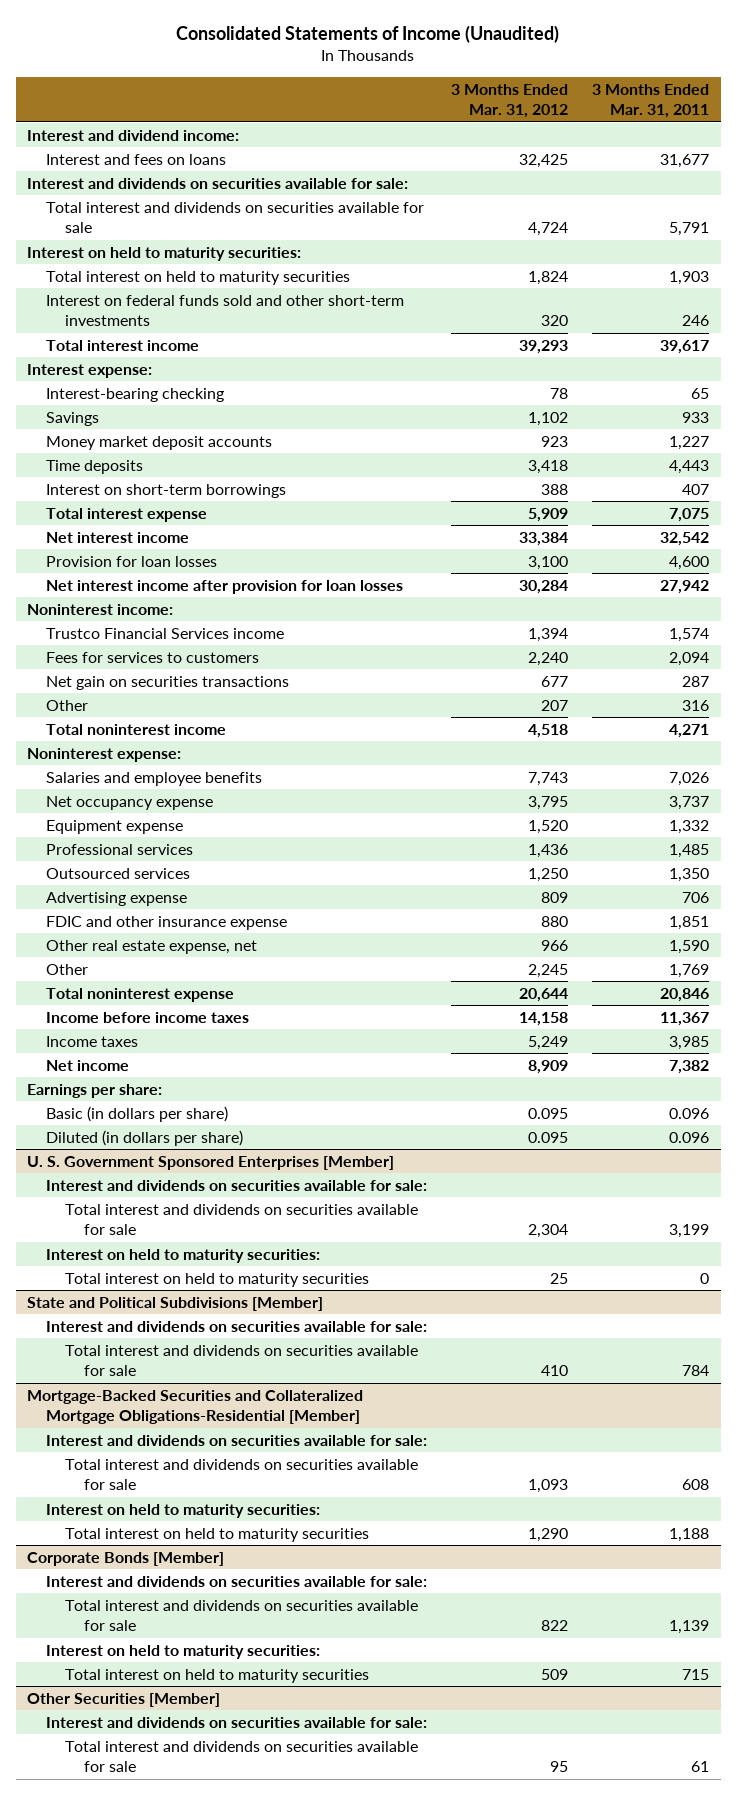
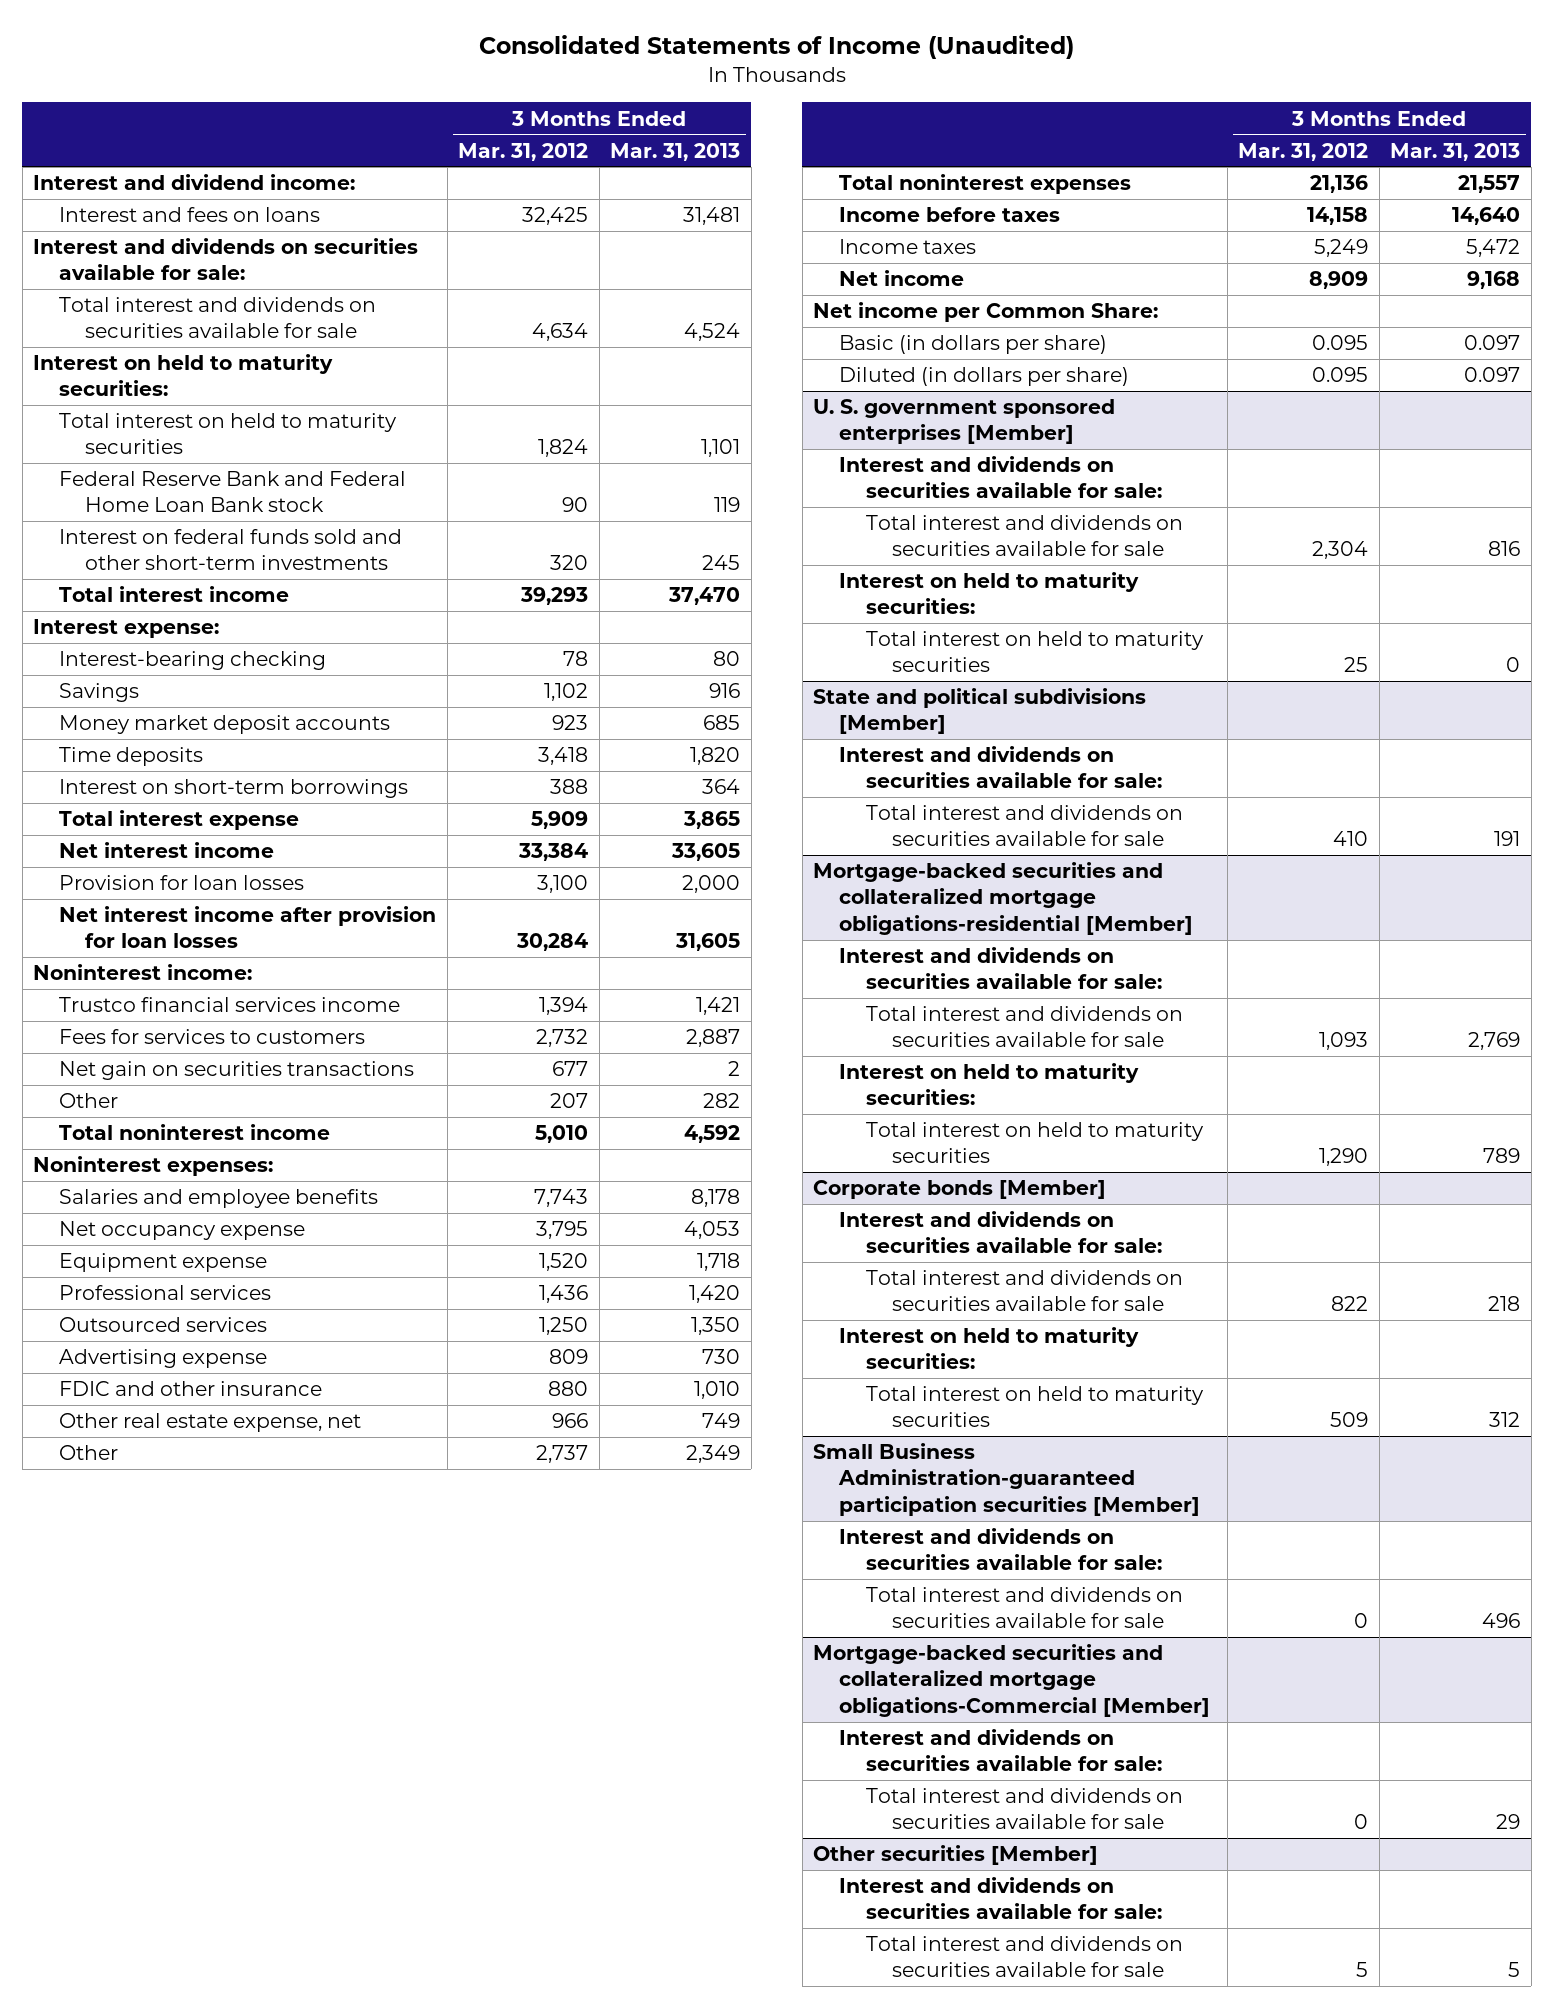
[592,84,710,119] 3 Months Ended Mar. 31, 2011 -> none
none -> [610,142,741,161] Mar. 31, 2013
[528,222,569,237] 4,724 -> [532,323,589,342] 4,634
none -> [59,471,407,513] Federal Reserve Bank and Federal Home Loan Bank stock
[46,627,285,639] Trustco Financial Services income -> [59,997,401,1013] Trustco financial services income
[528,651,569,666] 2,240 -> [536,1029,589,1048] 2,732
[528,723,569,738] 4,518 -> [535,1125,589,1144] 5,010
[27,747,182,762] Noninterest expense: -> [33,1156,274,1177] Noninterest expenses:
[46,915,288,930] FDIC and other insurance expense -> [59,1381,323,1397] FDIC and other insurance
[528,963,569,978] 2,245 -> [536,1445,589,1464] 2,737
[46,987,235,1002] Total noninterest expense -> [839,174,1132,195] Total noninterest expenses
[519,987,569,1002] 20,644 -> [1310,175,1369,194] 21,136
[46,1011,250,1023] Income before income taxes -> [839,207,1061,223] Income before taxes
[27,1083,163,1098] Earnings per share: -> [813,302,1159,323] Net income per Common Share:
[27,1155,395,1170] U. S. Government Sponsored Enterprises [Member] -> [813,399,1116,445] U. S. government sponsored enterprises [Member]
[27,1296,324,1311] State and Political Subdivisions [Member] -> [813,688,1147,735] State and political subdivisions [Member]
[27,1389,364,1425] Mortgage-Backed Securities and Collateralized Mortgage Obligations-Residential [Member] -> [813,862,1194,935] Mortgage-backed securities and collateralized mortgage obligations-residential [Member]
[27,1551,225,1566] Corporate Bonds [Member] -> [813,1180,1107,1200] Corporate bonds [Member]
[27,1692,221,1707] Other Securities [Member] -> none
none -> [813,1443,1201,1516] Small Business Administration-guaranteed participation securities [Member]
[550,1761,569,1773] 95 -> [1354,1613,1369,1629] 0
none -> [813,1644,1211,1717] Mortgage-backed securities and collateralized mortgage obligations-Commercial [Member]
none -> [839,1729,1162,1772] Interest and dividends on securities available for sale:
none -> [865,1788,1183,1830] Total interest and dividends on securities available for sale
none -> [813,1845,1099,1866] Other securities [Member]
none -> [839,1877,1162,1920] Interest and dividends on securities available for sale:
none -> [865,1936,1183,1978] Total interest and dividends on securities available for sale

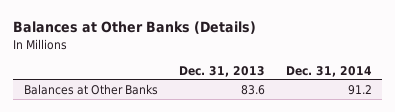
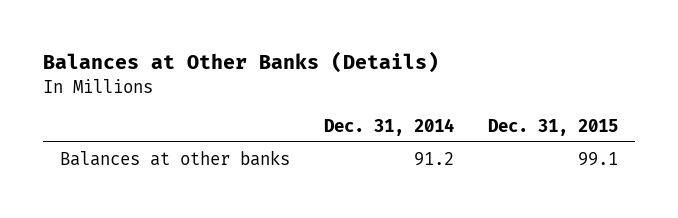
[178,65,265,77] Dec. 31, 2013 -> none
none -> [487,118,618,136] Dec. 31, 2015
[23,83,158,95] Balances at Other Banks -> [59,150,290,167] Balances at other banks

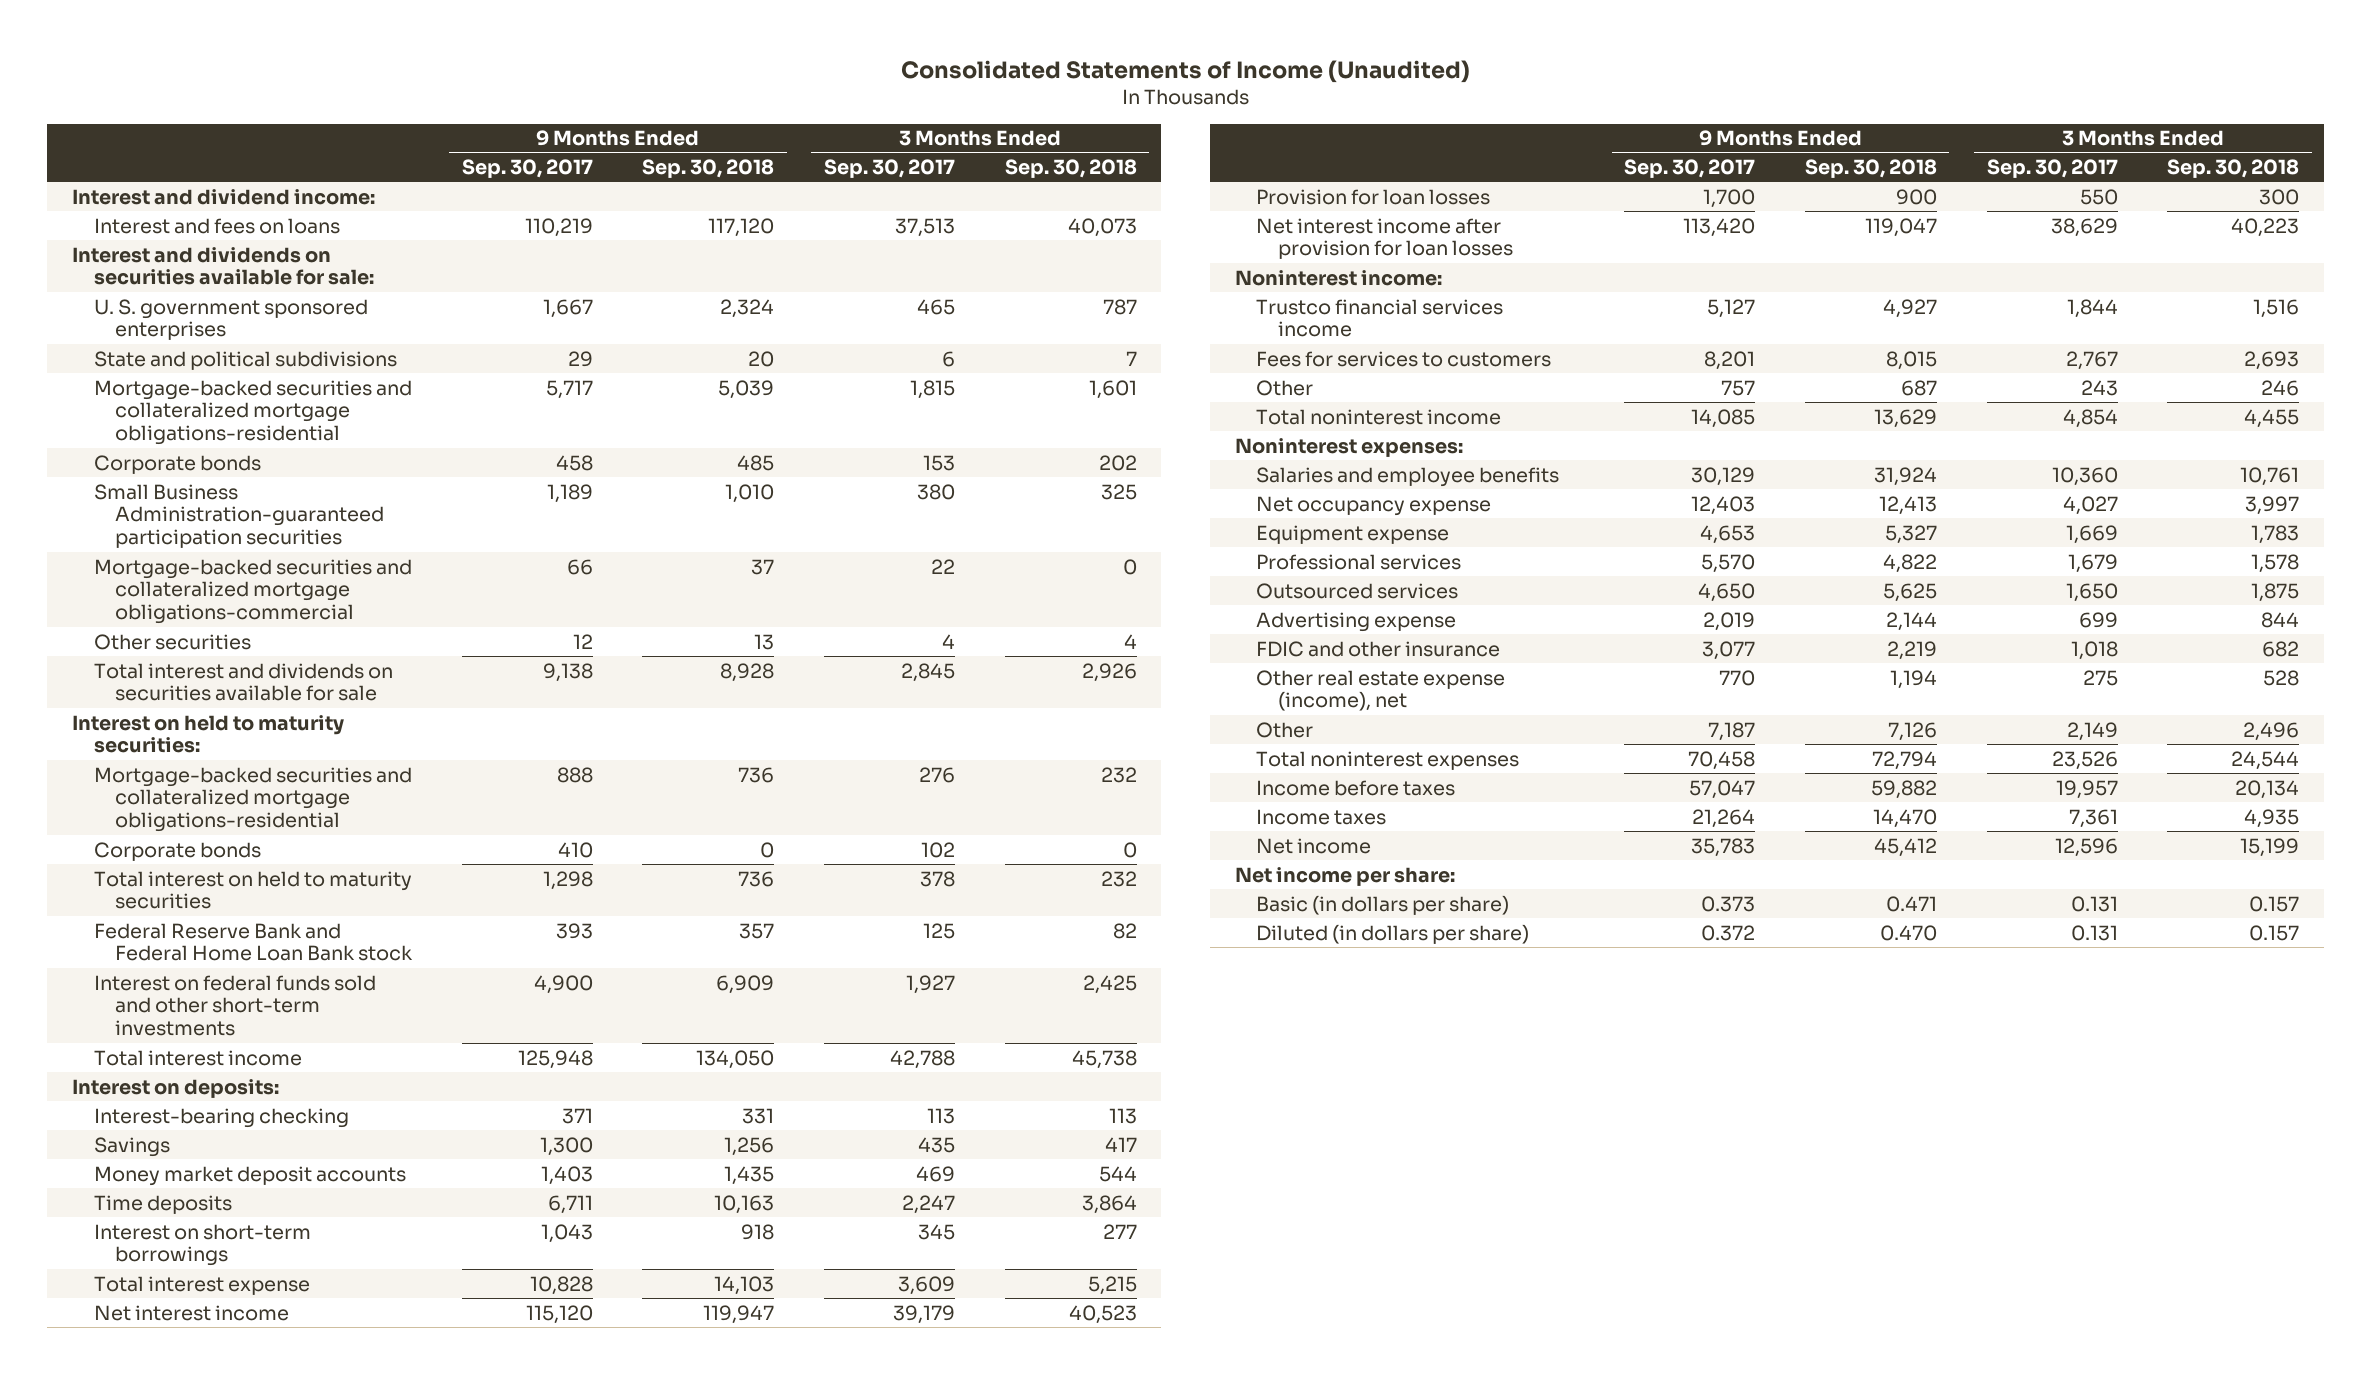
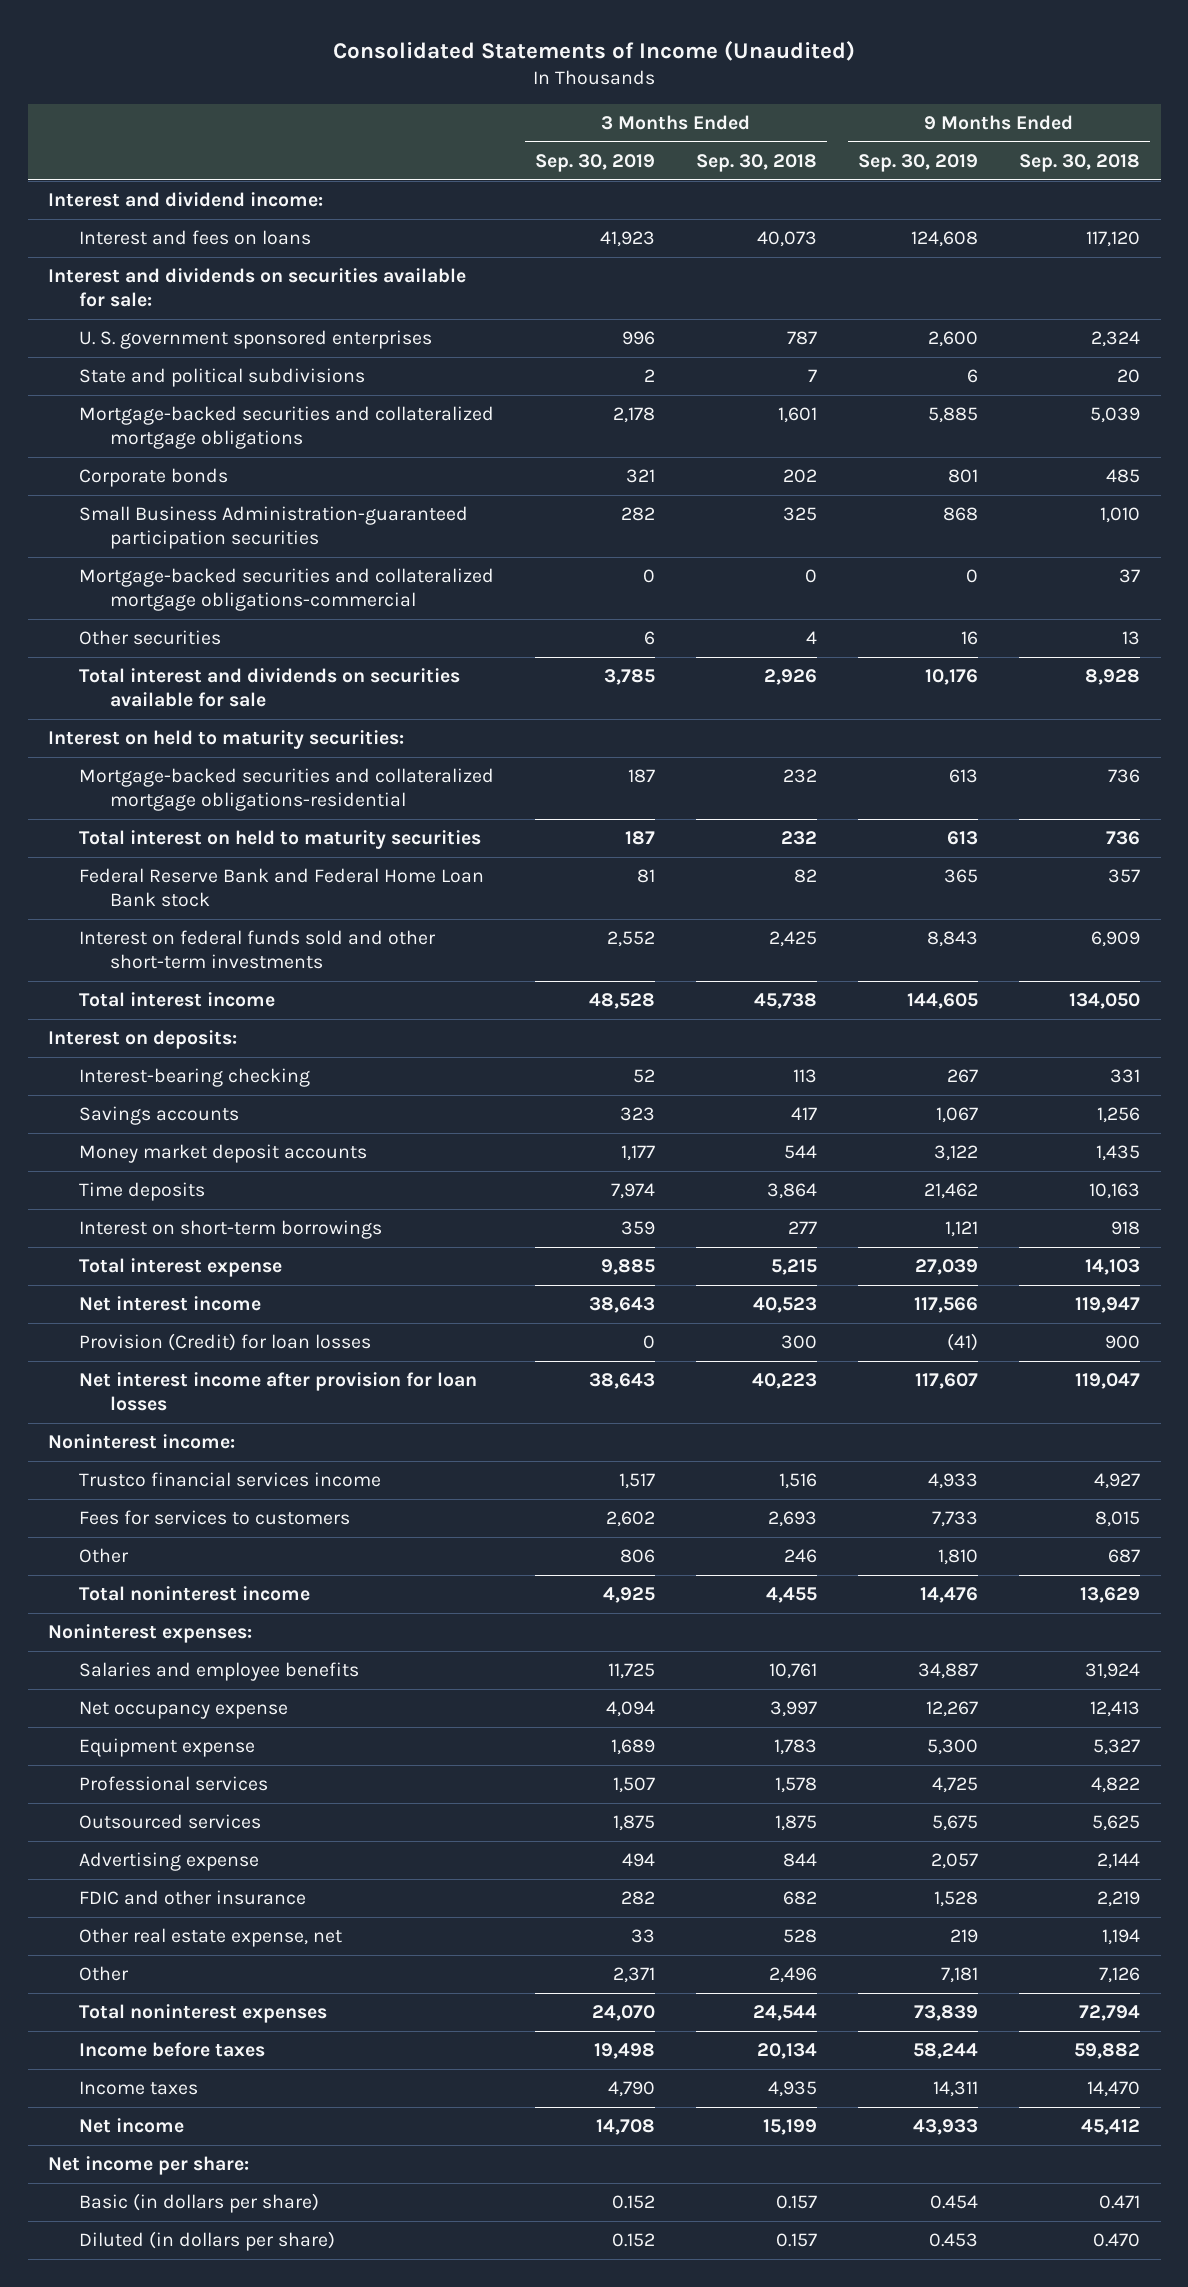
[461,158,593,178] Sep. 30, 2017 -> none
[823,158,955,178] Sep. 30, 2017 -> none
none -> [535,154,656,173] Sep. 30, 2019
none -> [858,154,979,173] Sep. 30, 2019
[93,379,412,446] Mortgage-backed securities and collateralized mortgage obligations-residential -> [79,406,495,450] Mortgage-backed securities and collateralized mortgage obligations
[93,841,261,861] Corporate bonds -> none
[93,1136,170,1157] Savings -> [79,1106,240,1126] Savings accounts
[1256,188,1491,205] Provision for loan losses -> [79,1333,372,1352] Provision (Credit) for loan losses
[1256,669,1506,712] Other real estate expense (income), net -> [79,1928,343,1948] Other real estate expense, net

